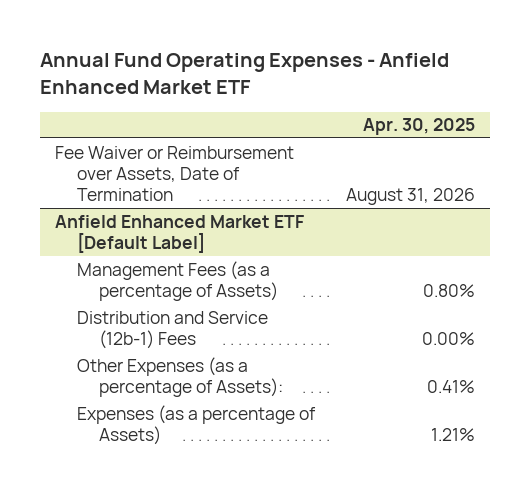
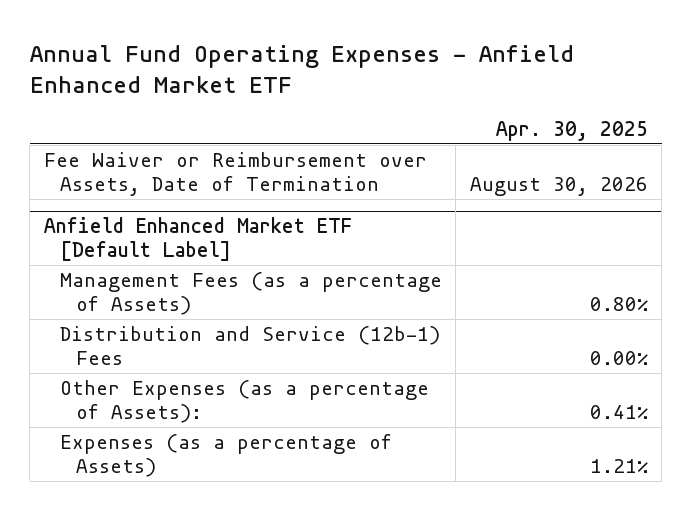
[345,188,475,206] August 31, 2026 -> [469,176,648,196] August 30, 2026

